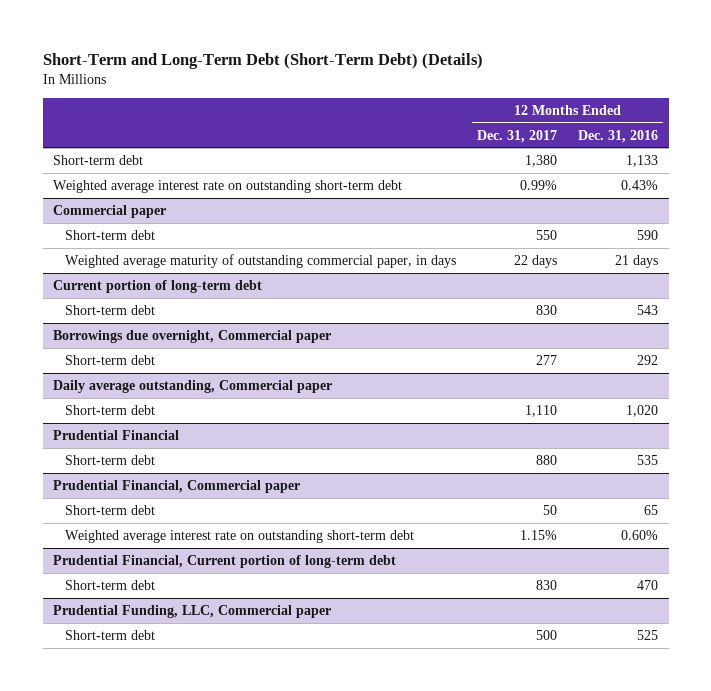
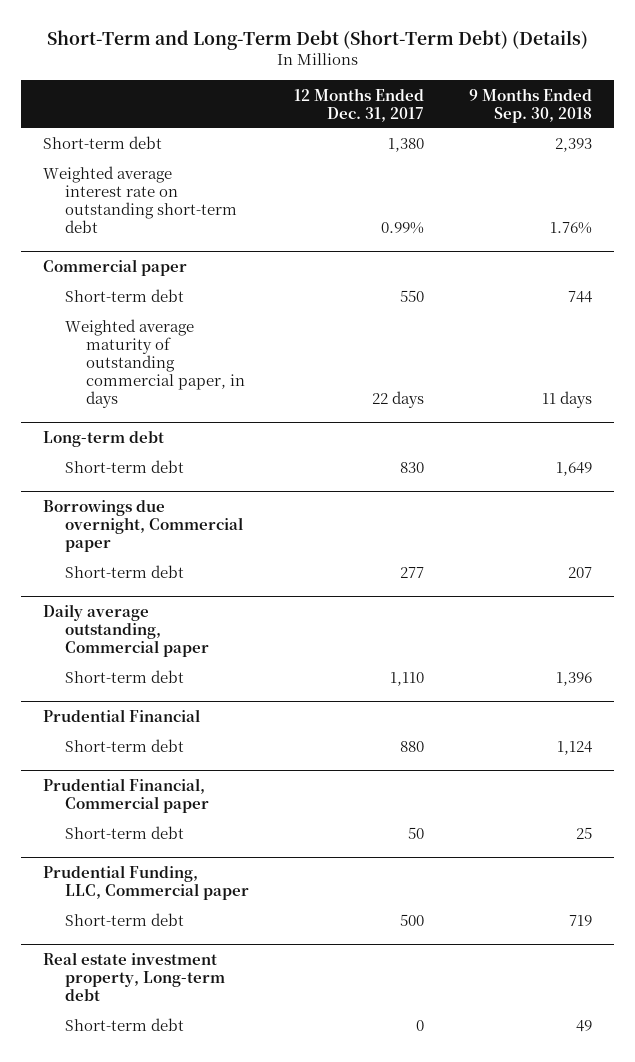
[578,129,659,143] Dec. 31, 2016 -> none
none -> [468,87,592,123] 9 Months Ended Sep. 30, 2018
[53,279,263,293] Current portion of long-term debt -> [43,431,165,448] Long-term debt
[65,529,415,543] Weighted average interest rate on outstanding short-term debt -> none
[53,554,397,568] Prudential Financial, Current portion of long-term debt -> none
[65,579,156,590] Short-term debt -> none
none -> [43,952,225,1002] Real estate investment property, Long-term debt
none -> [64,1018,184,1032] Short-term debt

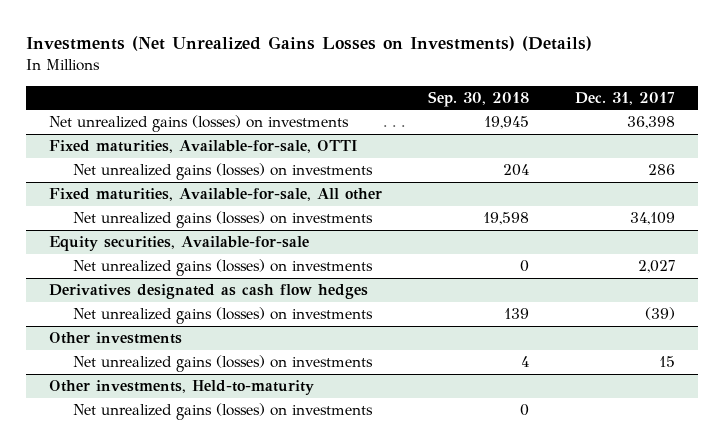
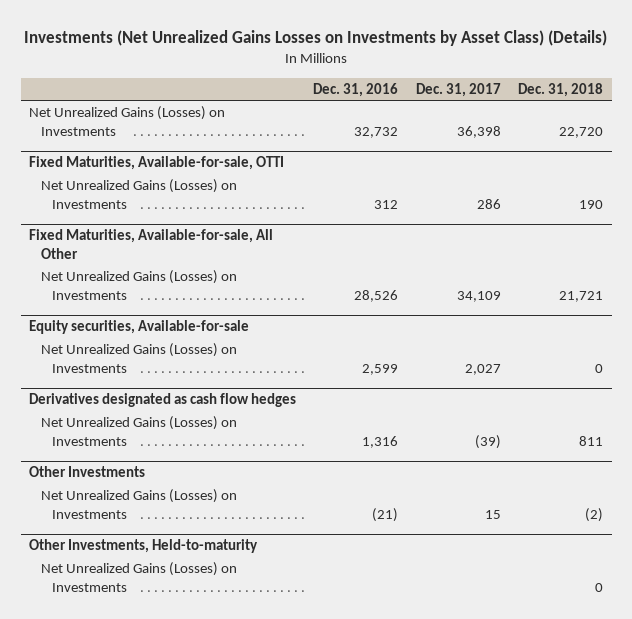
[25,36,592,52] Investments (Net Unrealized Gains Losses on Investments) (Details) -> [24,30,608,47] Investments (Net Unrealized Gains Losses on Investments by Asset Class) (Details)
[427,90,529,107] Sep. 30, 2018 -> none
none -> [313,82,399,97] Dec. 31, 2016
none -> [517,82,603,97] Dec. 31, 2018
[48,115,349,133] Net unrealized gains (losses) on investments -> [29,105,226,136] Net Unrealized Gains (Losses) on Investments
[48,140,357,154] Fixed maturities, Available-for-sale, OTTI -> [29,156,285,171] Fixed Maturities, Available-for-sale, OTTI
[72,163,373,181] Net unrealized gains (losses) on investments -> [40,178,237,209] Net Unrealized Gains (Losses) on Investments
[48,188,382,202] Fixed maturities, Available-for-sale, All other -> [29,229,274,259] Fixed Maturities, Available-for-sale, All Other
[72,211,373,229] Net unrealized gains (losses) on investments -> [40,269,237,300] Net Unrealized Gains (Losses) on Investments
[72,259,373,277] Net unrealized gains (losses) on investments -> [40,342,237,373] Net Unrealized Gains (Losses) on Investments
[72,307,373,325] Net unrealized gains (losses) on investments -> [40,415,237,446] Net Unrealized Gains (Losses) on Investments
[48,332,182,345] Other investments -> [29,466,146,478] Other Investments
[72,355,373,373] Net unrealized gains (losses) on investments -> [40,488,237,519] Net Unrealized Gains (Losses) on Investments
[48,380,314,396] Other investments, Held-to-maturity -> [29,539,259,554] Other Investments, Held-to-maturity
[72,403,373,421] Net unrealized gains (losses) on investments -> [40,561,237,592] Net Unrealized Gains (Losses) on Investments

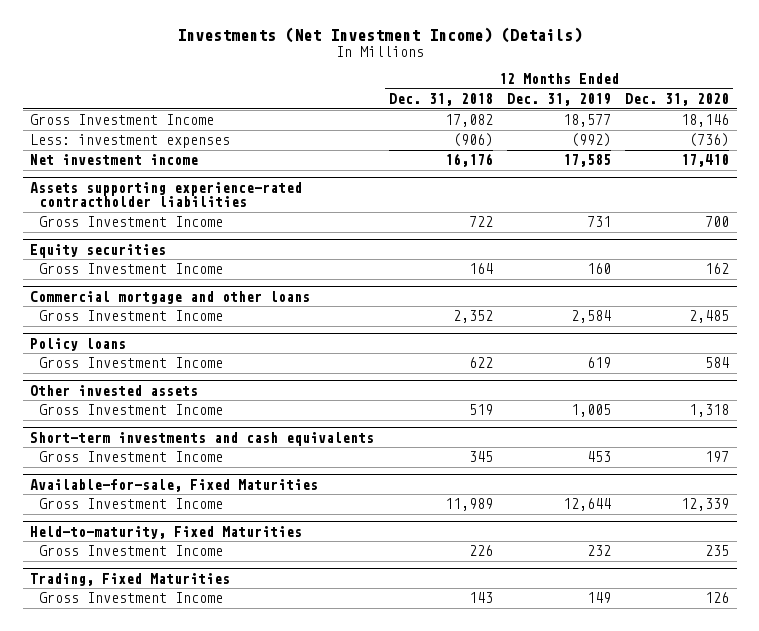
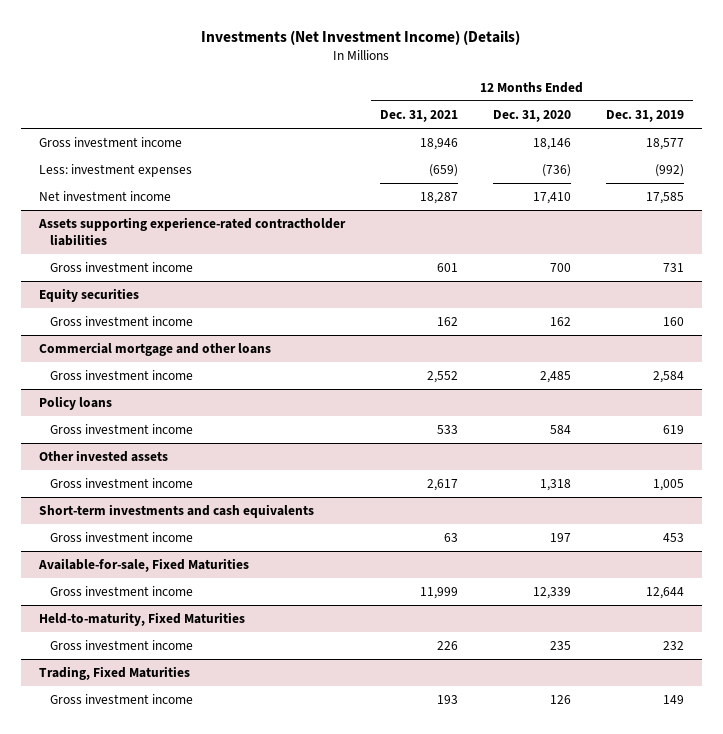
[388,92,493,106] Dec. 31, 2018 -> none
none -> [379,109,458,122] Dec. 31, 2021
[30,114,215,126] Gross Investment Income -> [38,137,182,148] Gross investment income
[39,216,224,228] Gross Investment Income -> [49,262,193,273] Gross investment income
[39,263,224,275] Gross Investment Income -> [49,316,193,327] Gross investment income
[39,310,224,322] Gross Investment Income -> [49,370,193,381] Gross investment income
[39,357,224,369] Gross Investment Income -> [49,424,193,435] Gross investment income
[39,404,224,416] Gross Investment Income -> [49,478,193,489] Gross investment income
[39,451,224,463] Gross Investment Income -> [49,532,193,543] Gross investment income
[39,498,224,510] Gross Investment Income -> [49,586,193,597] Gross investment income
[39,545,224,557] Gross Investment Income -> [49,640,193,651] Gross investment income
[39,592,224,604] Gross Investment Income -> [49,694,193,705] Gross investment income

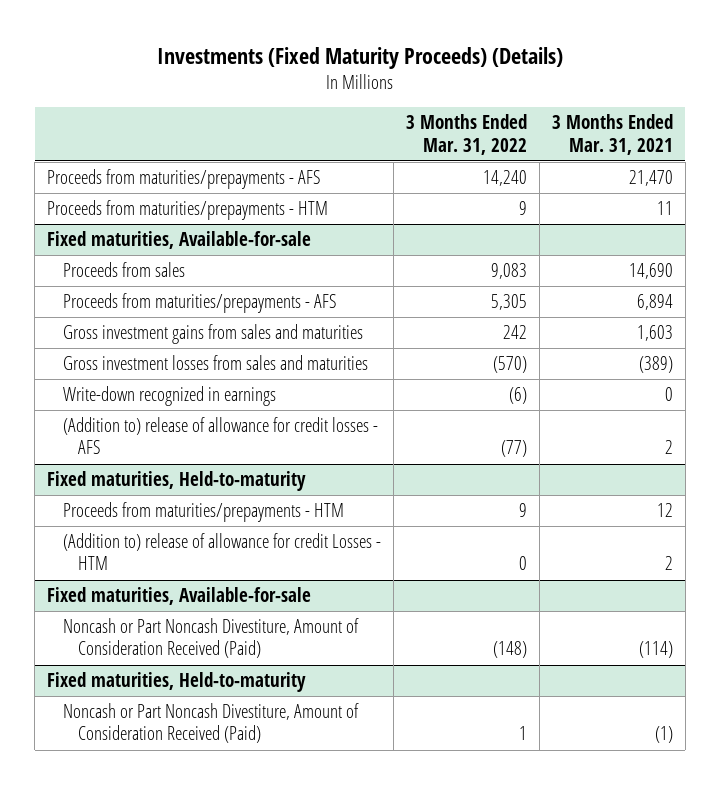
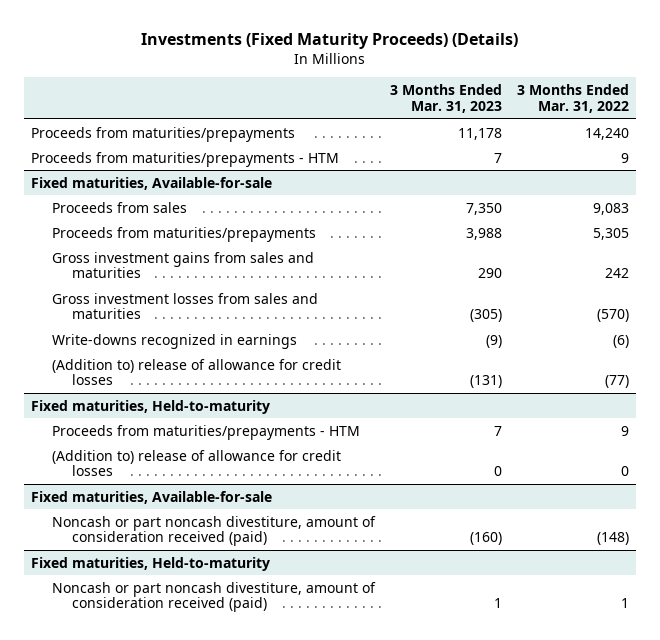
[551,114,673,155] 3 Months Ended Mar. 31, 2021 -> none
none -> [389,83,502,113] 3 Months Ended Mar. 31, 2023
[47,169,322,190] Proceeds from maturities/prepayments - AFS -> [31,126,296,142] Proceeds from maturities/prepayments
[62,293,337,314] Proceeds from maturities/prepayments - AFS -> [51,226,316,242] Proceeds from maturities/prepayments
[62,386,276,407] Write-down recognized in earnings -> [51,333,297,349] Write-downs recognized in earnings
[62,417,378,455] (Addition to) release of allowance for credit losses - AFS -> [51,358,341,386] (Addition to) release of allowance for credit losses
[62,533,381,571] (Addition to) release of allowance for credit Losses - HTM -> [51,449,341,477] (Addition to) release of allowance for credit losses
[62,618,359,659] Noncash or Part Noncash Divestiture, Amount of Consideration Received (Paid) -> [51,515,376,547] Noncash or part noncash divestiture, amount of consideration received (paid)
[62,703,359,744] Noncash or Part Noncash Divestiture, Amount of Consideration Received (Paid) -> [51,581,376,613] Noncash or part noncash divestiture, amount of consideration received (paid)

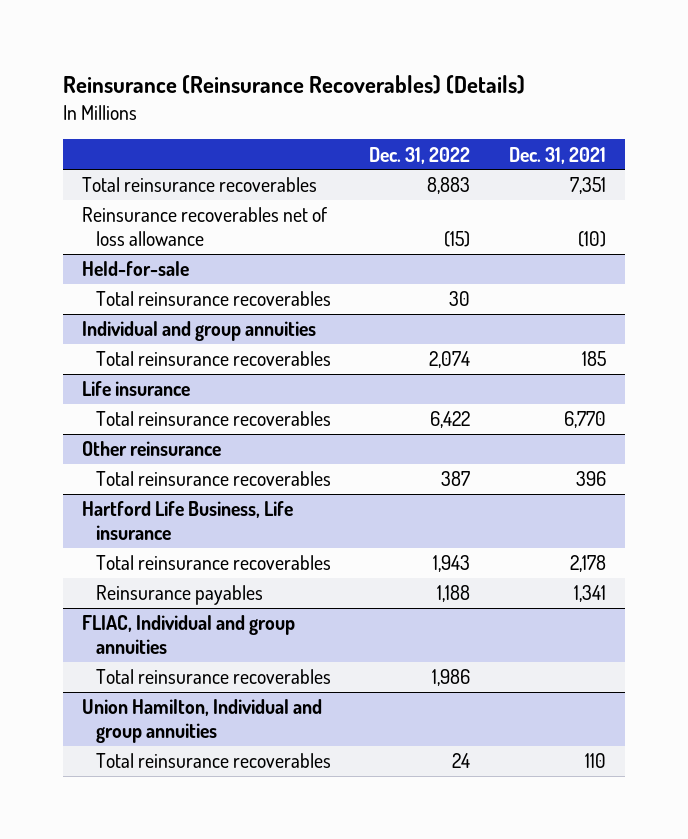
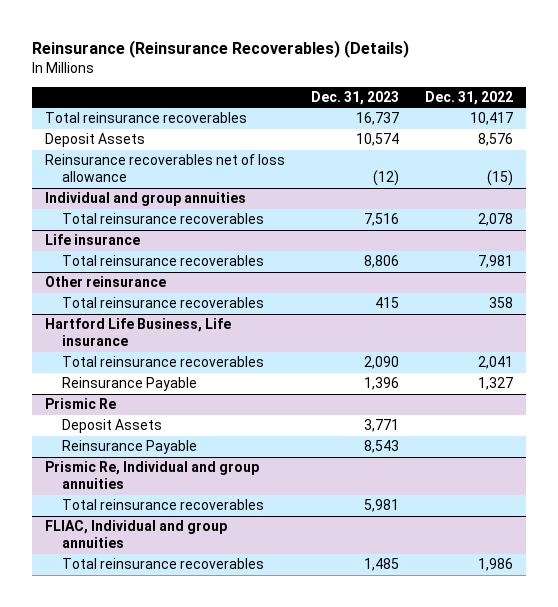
[508,146,606,164] Dec. 31, 2021 -> none
none -> [311,91,400,106] Dec. 31, 2023
[427,177,471,195] 8,883 -> [470,112,514,126] 10,417
none -> [44,133,145,148] Deposit Assets
[81,261,189,277] Held-for-sale -> none
[96,291,332,307] Total reinsurance recoverables -> none
[429,351,471,369] 2,074 -> [478,213,514,227] 2,078
[430,411,471,429] 6,422 -> [478,255,514,269] 7,981
[441,471,471,487] 387 -> [489,297,514,309] 358
[433,555,471,573] 1,943 -> [478,356,514,370] 2,041
[96,585,264,606] Reinsurance payables -> [62,377,198,392] Reinsurance Payable
[437,585,471,603] 1,188 -> [478,377,514,391] 1,327
none -> [44,398,116,410] Prismic Re
none -> [62,419,163,434] Deposit Assets
none -> [62,440,198,455] Reinsurance Payable
none -> [44,461,259,490] Prismic Re, Individual and group annuities
none -> [62,499,265,511] Total reinsurance recoverables
[81,699,322,743] Union Hamilton, Individual and group annuities -> none
[96,753,332,769] Total reinsurance recoverables -> none

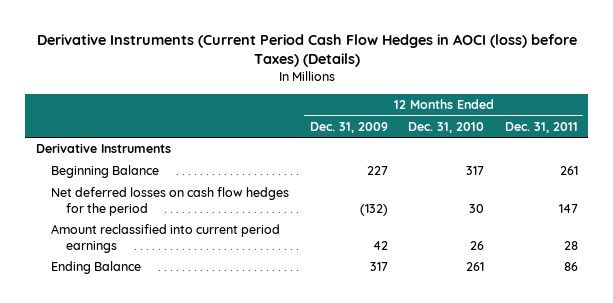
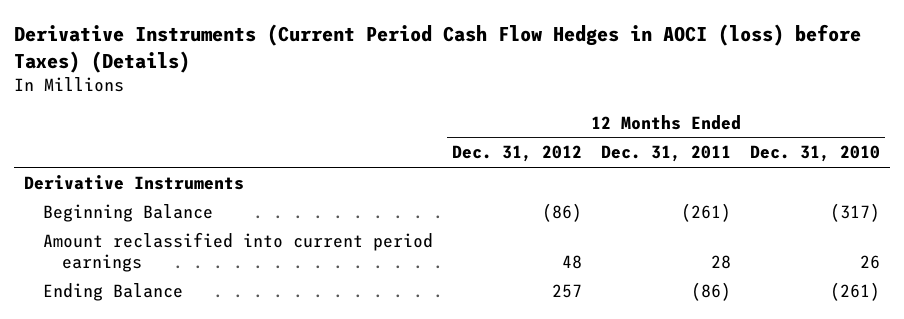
[309,121,388,133] Dec. 31, 2009 -> none
none -> [452,145,583,163] Dec. 31, 2012
[50,187,289,216] Net deferred losses on cash flow hedges for the period -> none
[466,166,485,176] 317 -> [830,202,881,222] (317)
[559,166,578,176] 261 -> [681,202,732,222] (261)
[466,262,485,272] 261 -> [830,281,881,301] (261)
[563,262,578,272] 86 -> [691,281,732,301] (86)

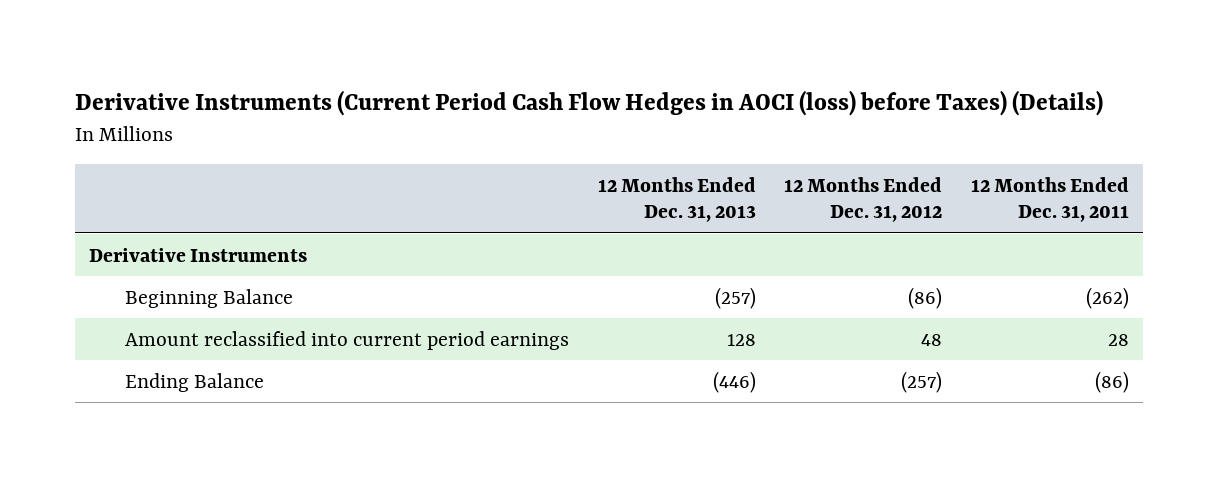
[750,145,881,163] Dec. 31, 2010 -> none
none -> [597,176,756,223] 12 Months Ended Dec. 31, 2013
[681,202,732,222] (261) -> [1085,286,1129,309] (262)
[552,283,583,298] 257 -> [901,370,943,393] (257)

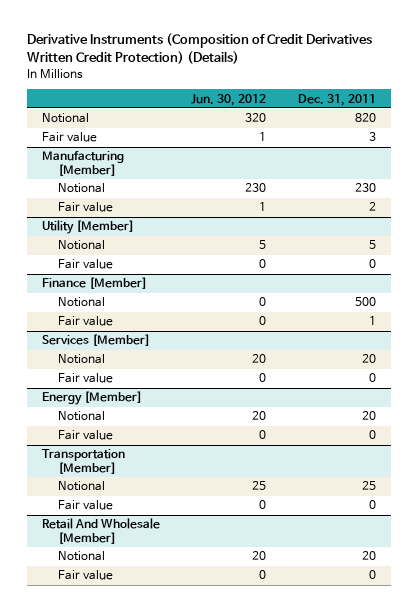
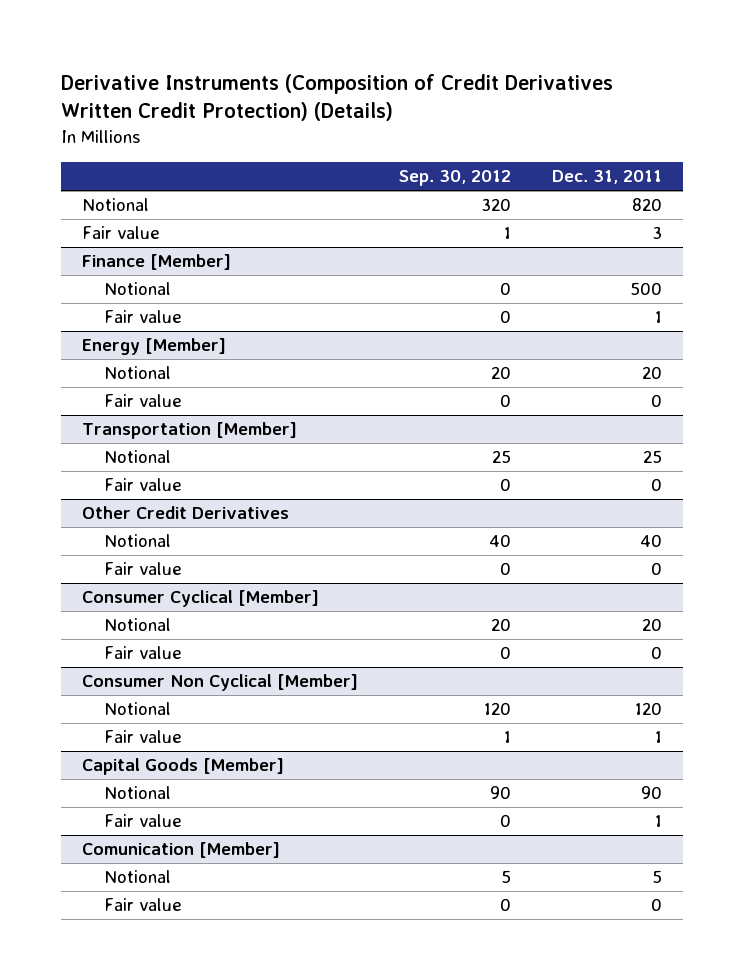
[191,93,267,106] Jun. 30, 2012 -> none
none -> [399,170,512,187] Sep. 30, 2012
[42,151,125,176] Manufacturing [Member] -> none
[58,183,106,194] Notional -> none
[58,202,114,213] Fair value -> none
[42,220,135,235] Utility [Member] -> none
[58,240,106,251] Notional -> none
[58,259,114,270] Fair value -> none
[42,334,151,347] Services [Member] -> none
[58,354,106,365] Notional -> none
[58,373,114,384] Fair value -> none
[42,518,161,544] Retail And Wholesale [Member] -> none
none -> [81,506,289,520] Other Credit Derivatives
none -> [104,534,172,548] Notional
none -> [104,562,183,576] Fair value
none -> [81,590,319,608] Consumer Cyclical [Member]
none -> [81,674,358,692] Consumer Non Cyclical [Member]
none -> [104,702,172,716] Notional
none -> [104,730,183,744] Fair value
none -> [81,758,284,776] Capital Goods [Member]
none -> [104,786,172,800] Notional
none -> [104,814,183,828] Fair value
none -> [81,842,280,859] Comunication [Member]
none -> [104,870,172,884] Notional
none -> [104,898,183,912] Fair value

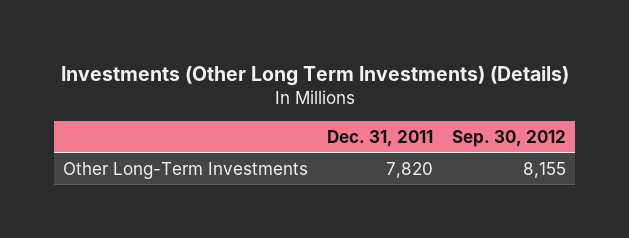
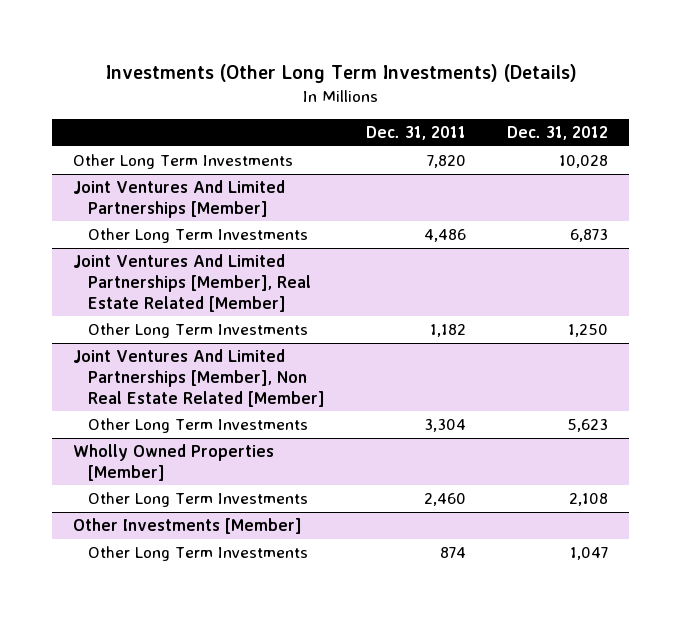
[451,129,566,147] Sep. 30, 2012 -> none
none -> [507,126,609,141] Dec. 31, 2012
[63,161,309,179] Other Long-Term Investments -> [72,154,293,170] Other Long Term Investments
none -> [72,180,285,218] Joint Ventures And Limited Partnerships [Member]
none -> [88,228,309,244] Other Long Term Investments
none -> [72,254,312,312] Joint Ventures And Limited Partnerships [Member], Real Estate Related [Member]
none -> [88,323,309,339] Other Long Term Investments
none -> [72,349,326,407] Joint Ventures And Limited Partnerships [Member], Non Real Estate Related [Member]
none -> [88,418,309,434] Other Long Term Investments
none -> [72,444,274,481] Wholly Owned Properties [Member]
none -> [88,492,309,508] Other Long Term Investments
none -> [72,518,302,535] Other Investments [Member]
none -> [88,546,309,562] Other Long Term Investments

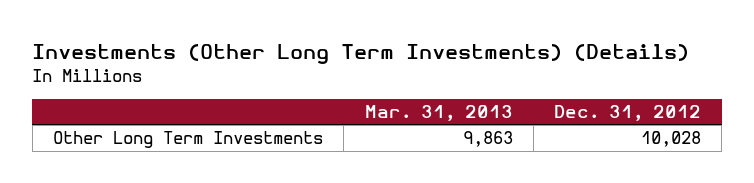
[366,126,467,141] Dec. 31, 2011 -> none
none -> [364,105,513,122] Mar. 31, 2013
[72,180,285,218] Joint Ventures And Limited Partnerships [Member] -> none
[88,228,309,244] Other Long Term Investments -> none
[72,254,312,312] Joint Ventures And Limited Partnerships [Member], Real Estate Related [Member] -> none
[88,323,309,339] Other Long Term Investments -> none
[72,349,326,407] Joint Ventures And Limited Partnerships [Member], Non Real Estate Related [Member] -> none
[88,418,309,434] Other Long Term Investments -> none
[72,444,274,481] Wholly Owned Properties [Member] -> none
[88,492,309,508] Other Long Term Investments -> none
[72,518,302,535] Other Investments [Member] -> none
[88,546,309,562] Other Long Term Investments -> none

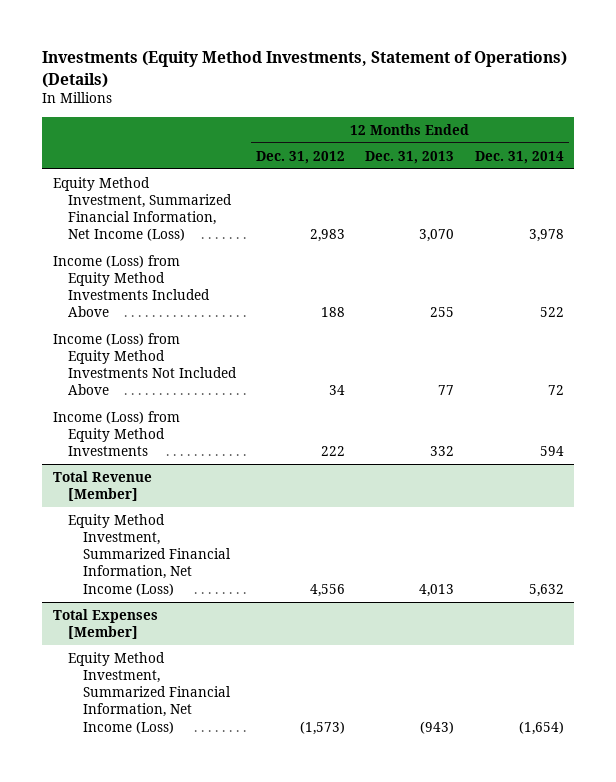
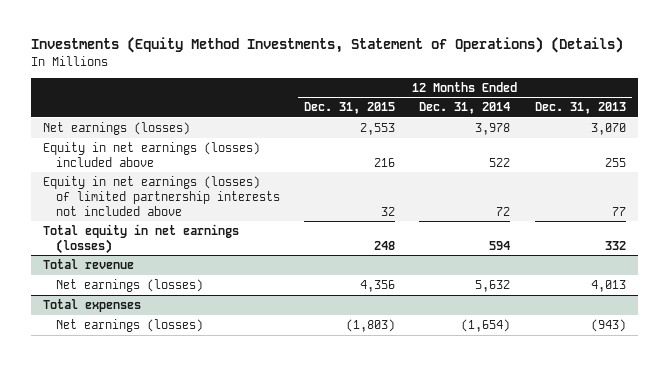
[255,150,345,164] Dec. 31, 2012 -> none
none -> [303,102,395,115] Dec. 31, 2015
[52,176,232,242] Equity Method Investment, Summarized Financial Information, Net Income (Loss) -> [42,122,190,136] Net earnings (losses)
[52,254,210,318] Income (Loss) from Equity Method Investments Included Above -> [42,142,260,167] Equity in net earnings (losses) included above
[52,332,237,396] Income (Loss) from Equity Method Investments Not Included Above -> [42,176,280,216] Equity in net earnings (losses) of limited partnership interests not included above
[52,410,180,457] Income (Loss) from Equity Method Investments -> [42,224,239,254] Total equity in net earnings (losses)
[52,470,152,502] Total Revenue [Member] -> [42,259,134,270] Total revenue
[67,513,231,596] Equity Method Investment, Summarized Financial Information, Net Income (Loss) -> [55,279,203,293] Net earnings (losses)
[52,608,158,640] Total Expenses [Member] -> [42,299,141,313] Total expenses
[67,651,231,734] Equity Method Investment, Summarized Financial Information, Net Income (Loss) -> [55,319,203,333] Net earnings (losses)

